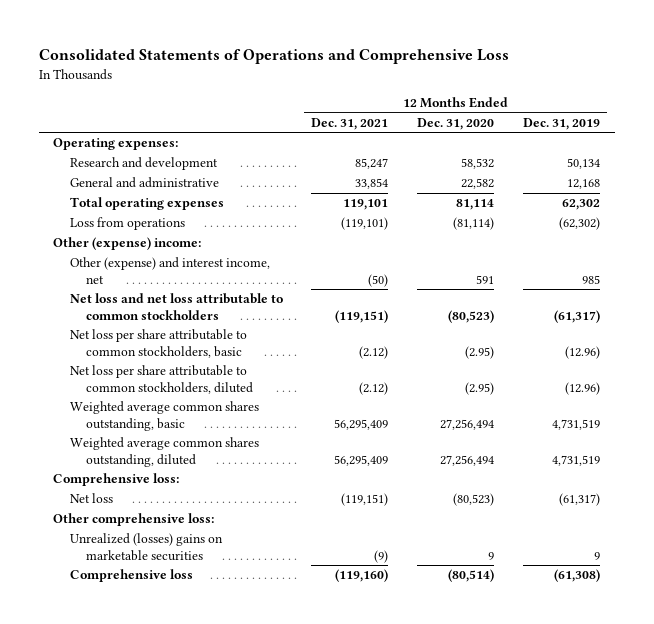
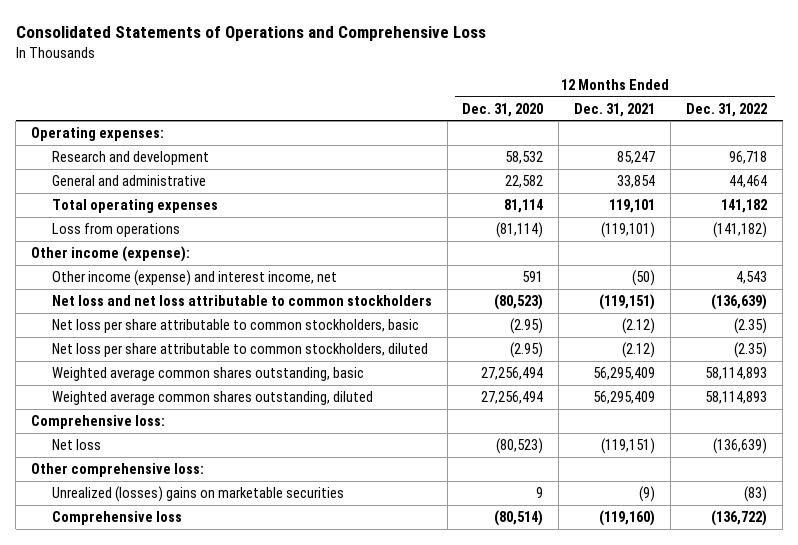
[523,117,601,130] Dec. 31, 2019 -> none
none -> [686,102,768,117] Dec. 31, 2022
[53,237,202,251] Other (expense) income: -> [31,246,191,263] Other income (expense):
[69,257,270,284] Other (expense) and interest income, net -> [51,270,337,287] Other income (expense) and interest income, net

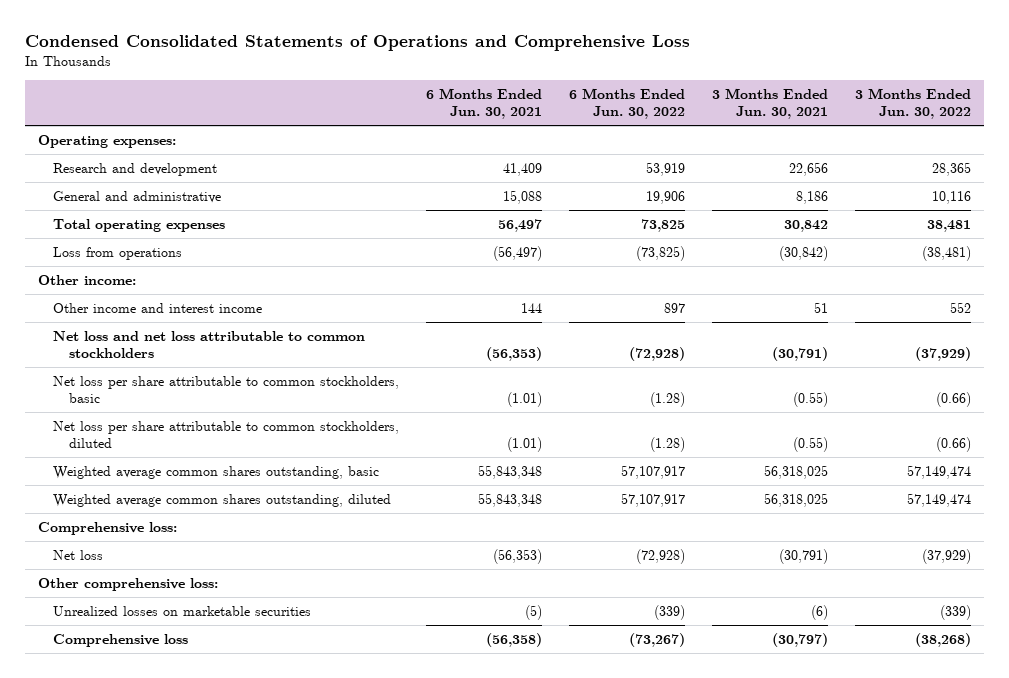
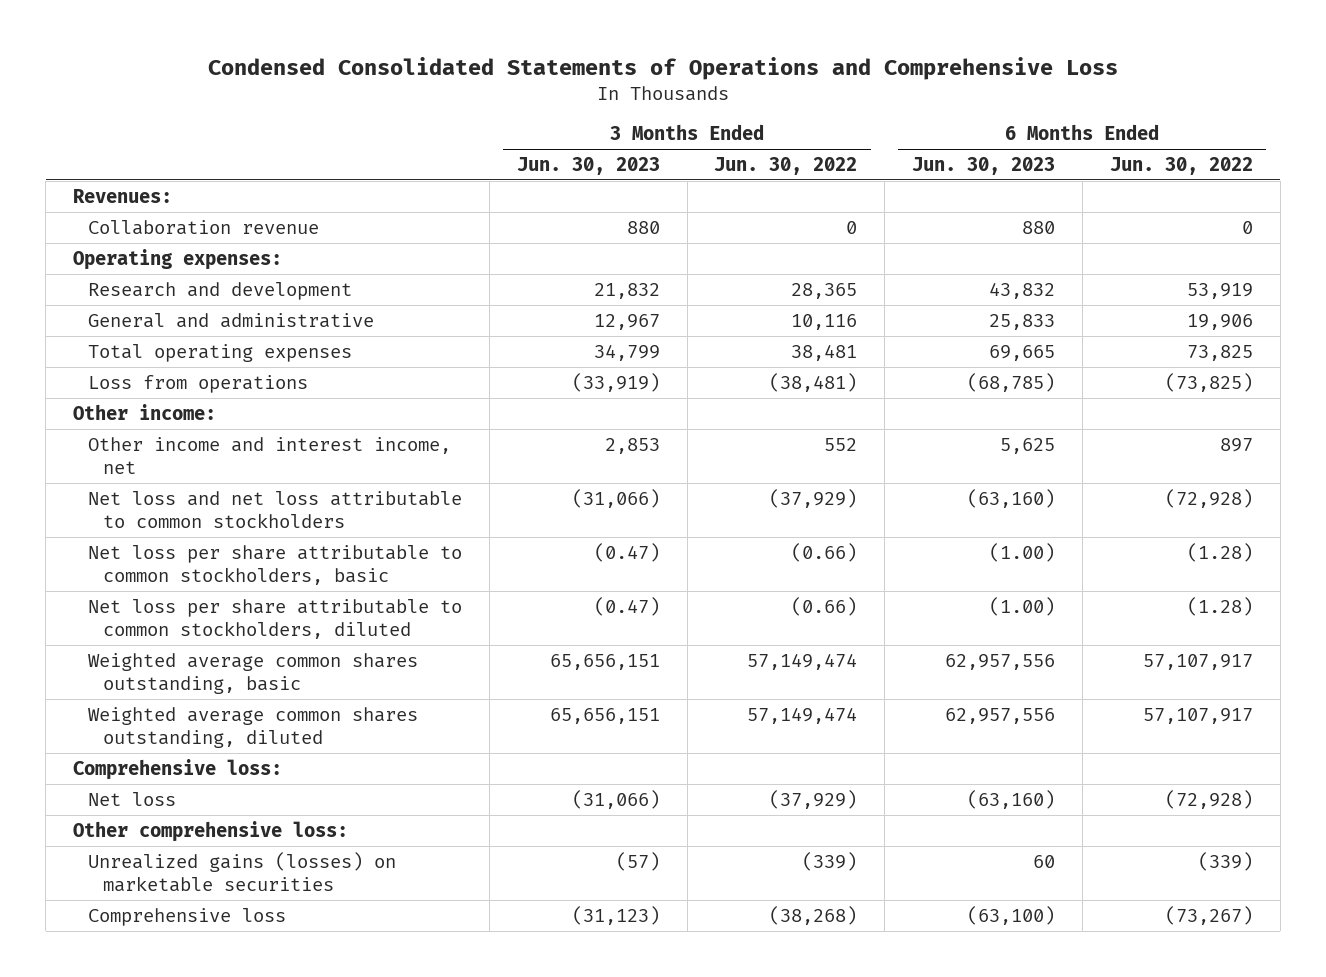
[426,88,543,120] 6 Months Ended Jun. 30, 2021 -> none
[712,88,829,120] 3 Months Ended Jun. 30, 2021 -> none
none -> [516,156,660,175] Jun. 30, 2023
none -> [912,156,1056,175] Jun. 30, 2023
none -> [73,188,173,203] Revenues:
none -> [87,219,319,235] Collaboration revenue
[53,302,263,313] Other income and interest income -> [87,436,451,474] Other income and interest income, net
[53,605,312,616] Unrealized losses on marketable securities -> [87,851,396,892] Unrealized gains (losses) on marketable securities

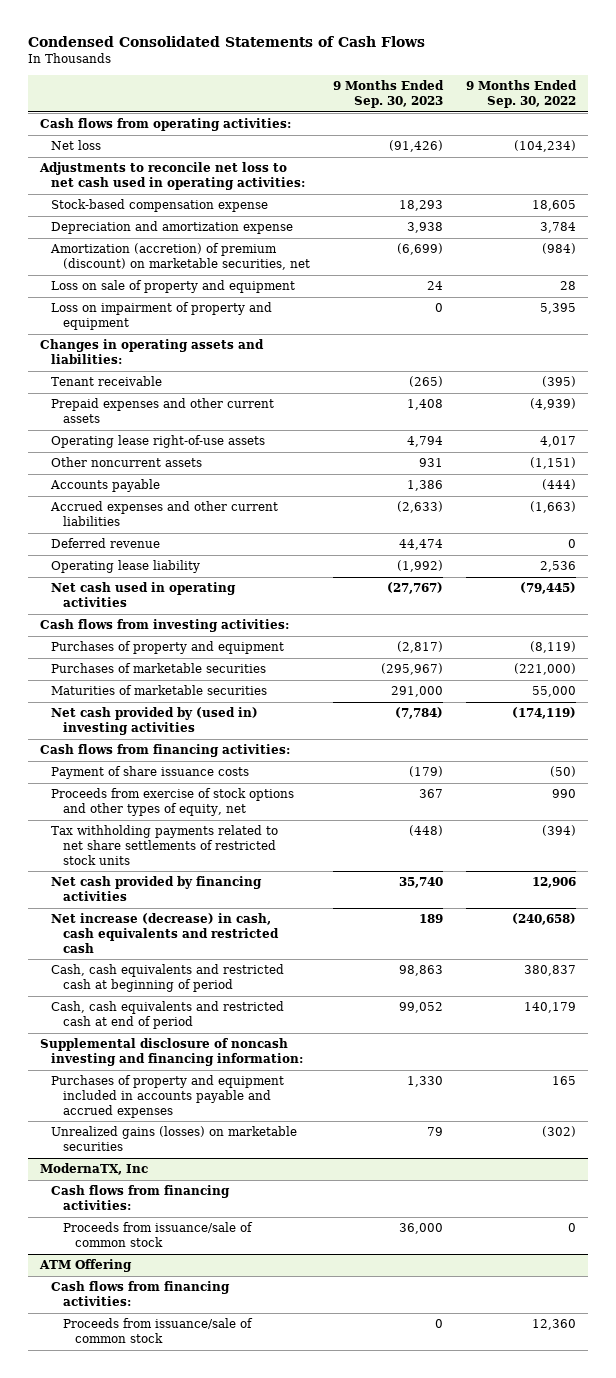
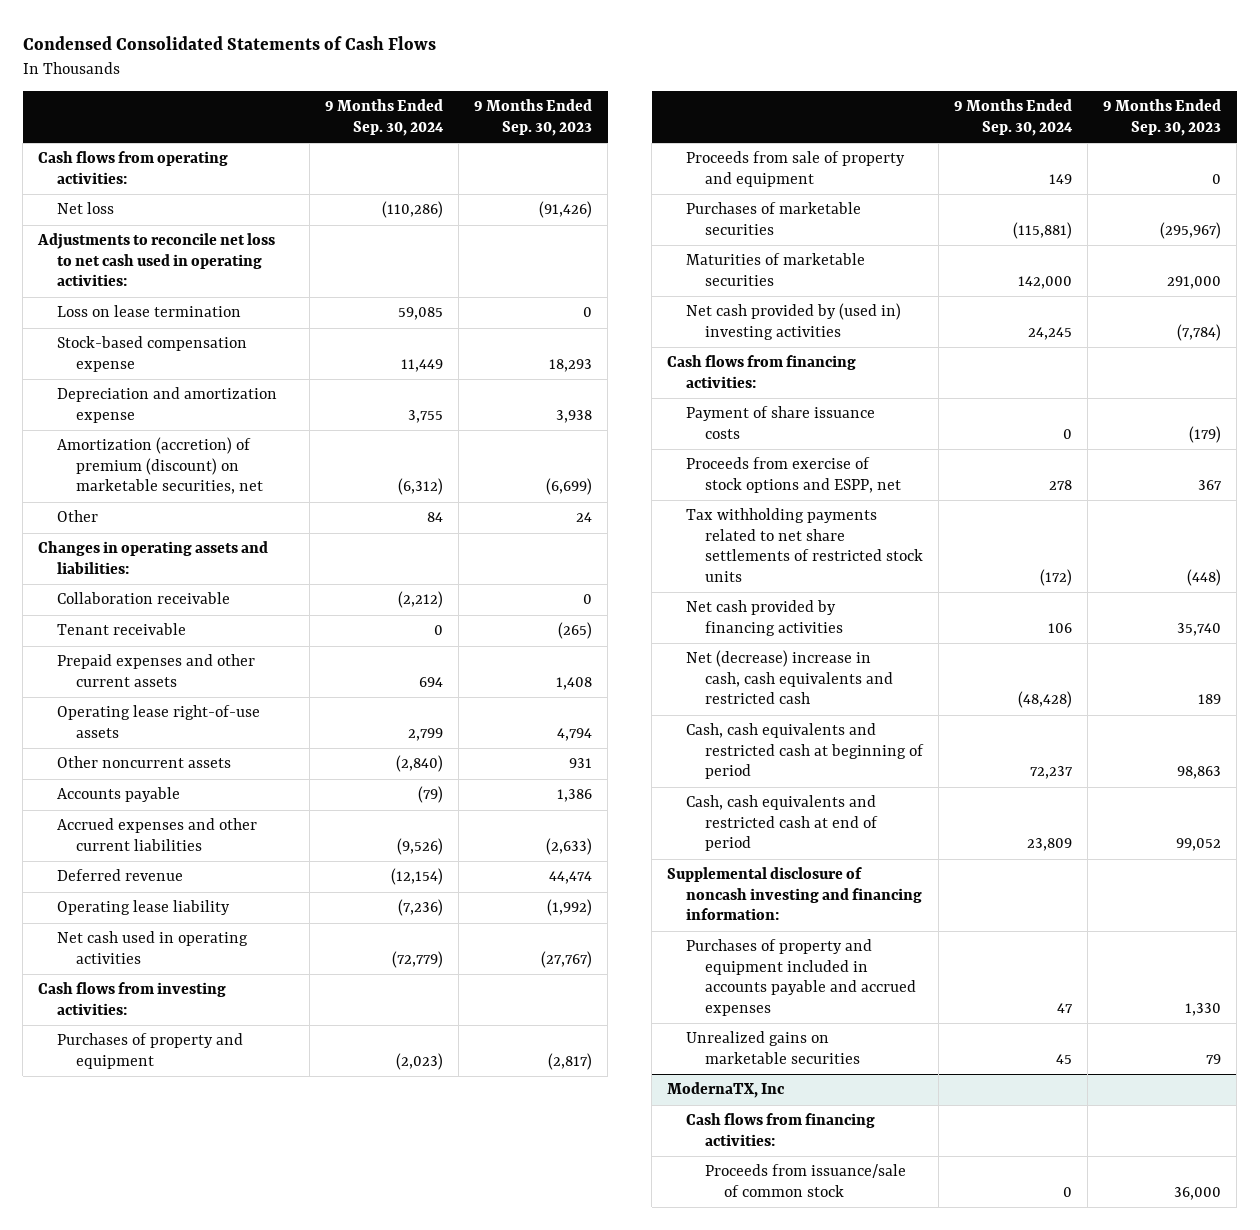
[466,80,578,109] 9 Months Ended Sep. 30, 2022 -> none
none -> [325,99,445,136] 9 Months Ended Sep. 30, 2024
none -> [57,305,242,318] Loss on lease termination
[51,280,296,294] Loss on sale of property and equipment -> none
[51,302,273,331] Loss on impairment of property and equipment -> none
none -> [57,510,99,523] Other
none -> [57,592,231,605] Collaboration receivable
none -> [686,151,906,187] Proceeds from sale of property and equipment
[51,788,295,817] Proceeds from exercise of stock options and other types of equity, net -> [686,457,902,493] Proceeds from exercise of stock options and ESPP, net
[51,913,280,953] Net increase (decrease) in cash, cash equivalents and restricted cash -> [686,650,894,705] Net (decrease) increase in cash, cash equivalents and restricted cash
[51,1126,298,1152] Unrealized gains (losses) on marketable securities -> [686,1031,861,1064] Unrealized gains on marketable securities
[38,1259,132,1273] ATM Offering -> none
[51,1281,231,1307] Cash flows from financing activities: -> none
[63,1318,254,1344] Proceeds from issuance/sale of common stock -> none

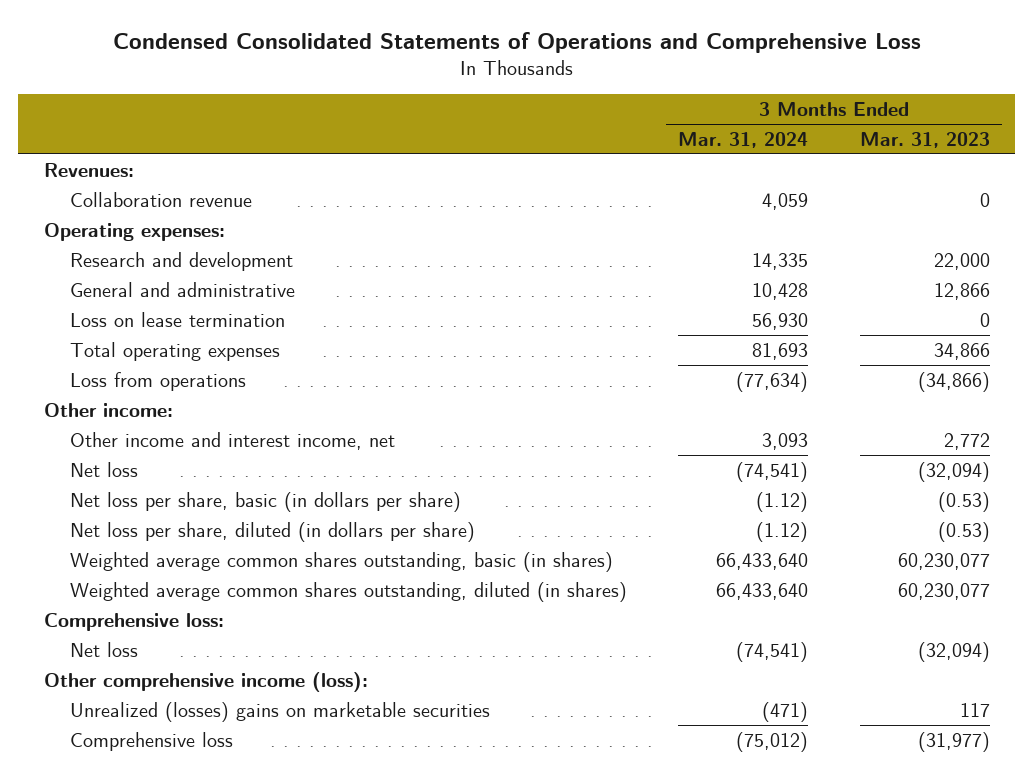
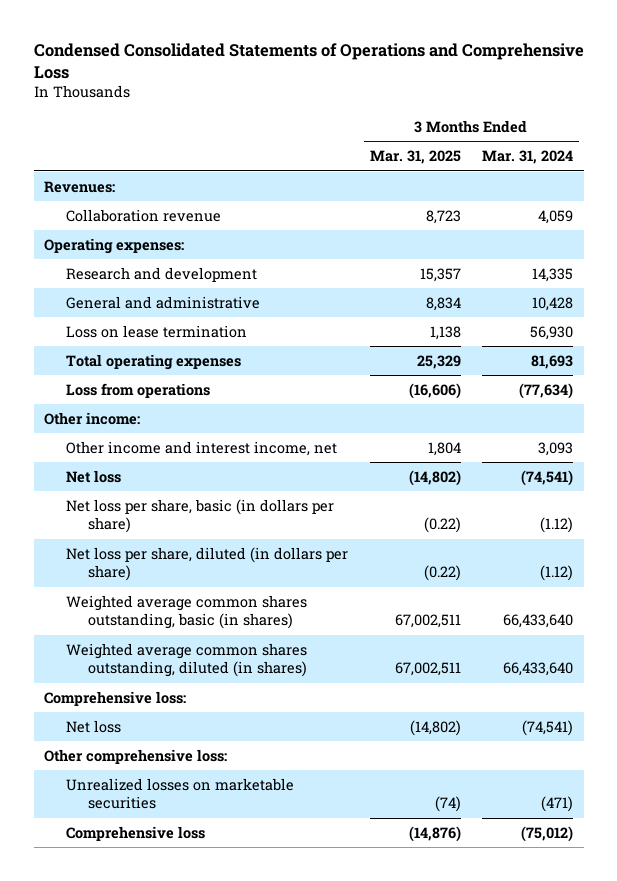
[859,131,990,148] Mar. 31, 2023 -> none
none -> [369,150,461,165] Mar. 31, 2025
[44,671,369,692] Other comprehensive income (loss): -> [44,748,228,764] Other comprehensive loss:
[70,701,491,722] Unrealized (losses) gains on marketable securities -> [66,777,295,810] Unrealized losses on marketable securities

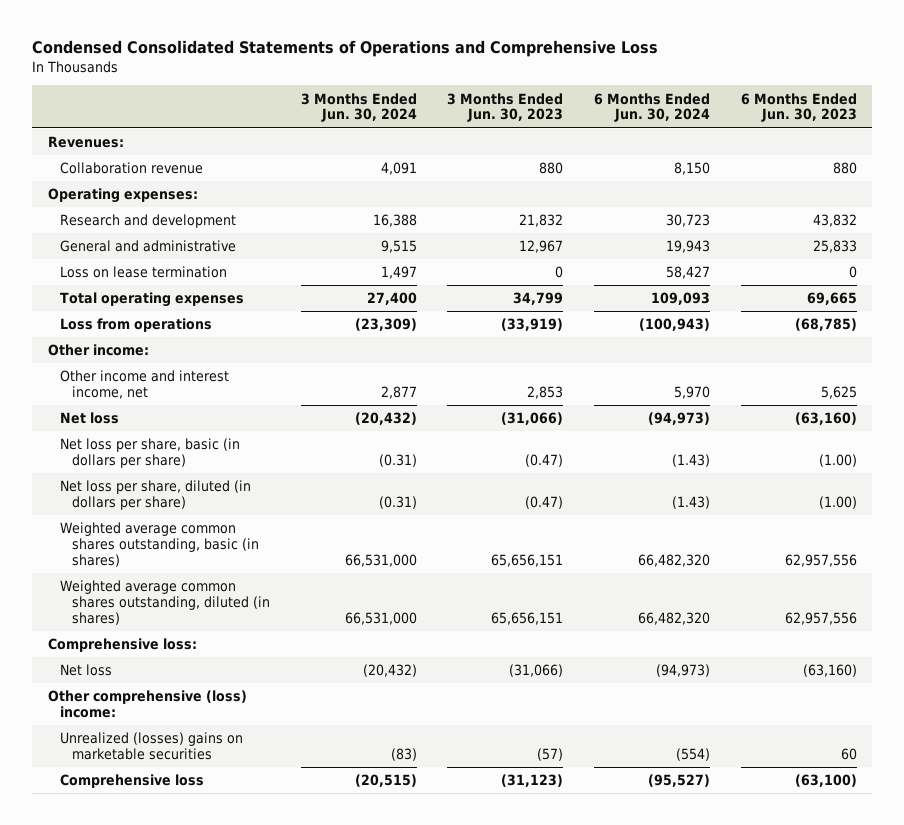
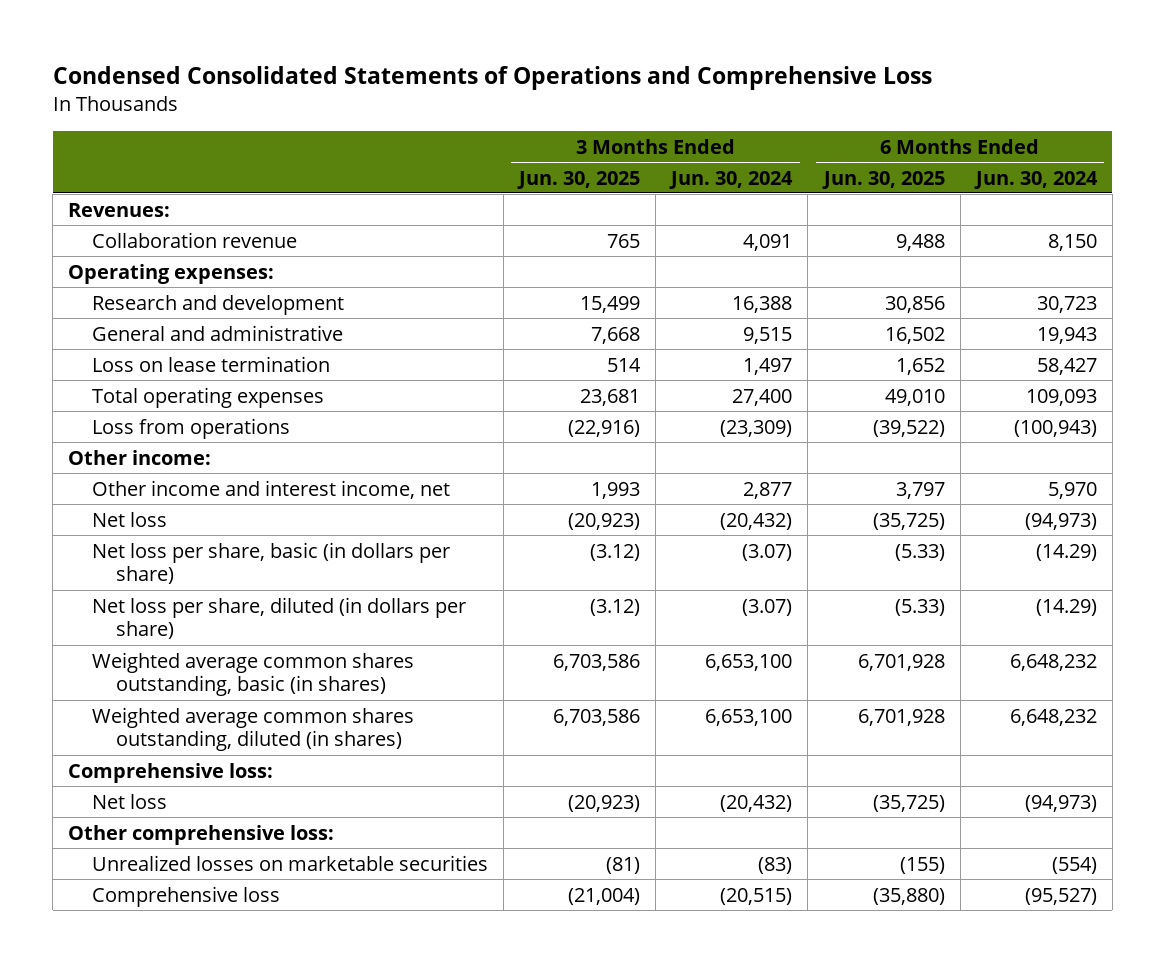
[447,92,564,123] 3 Months Ended Jun. 30, 2023 -> none
[740,92,857,123] 6 Months Ended Jun. 30, 2023 -> none
none -> [517,170,641,189] Jun. 30, 2025
none -> [821,170,945,189] Jun. 30, 2025
[378,453,417,467] (0.31) -> [742,543,793,561] (3.07)
[672,453,711,467] (1.43) -> [1035,543,1097,561] (14.29)
[378,495,417,509] (0.31) -> [742,598,793,616] (3.07)
[672,495,711,509] (1.43) -> [1035,598,1097,616] (14.29)
[344,553,417,567] 66,531,000 -> [705,653,793,671] 6,653,100
[638,553,711,567] 66,482,320 -> [1009,653,1097,671] 6,648,232
[344,611,417,625] 66,531,000 -> [705,708,793,726] 6,653,100
[638,611,711,625] 66,482,320 -> [1009,708,1097,726] 6,648,232
[47,690,247,718] Other comprehensive (loss) income: -> [68,824,335,845] Other comprehensive loss:
[59,732,243,760] Unrealized (losses) gains on marketable securities -> [92,854,489,871] Unrealized losses on marketable securities

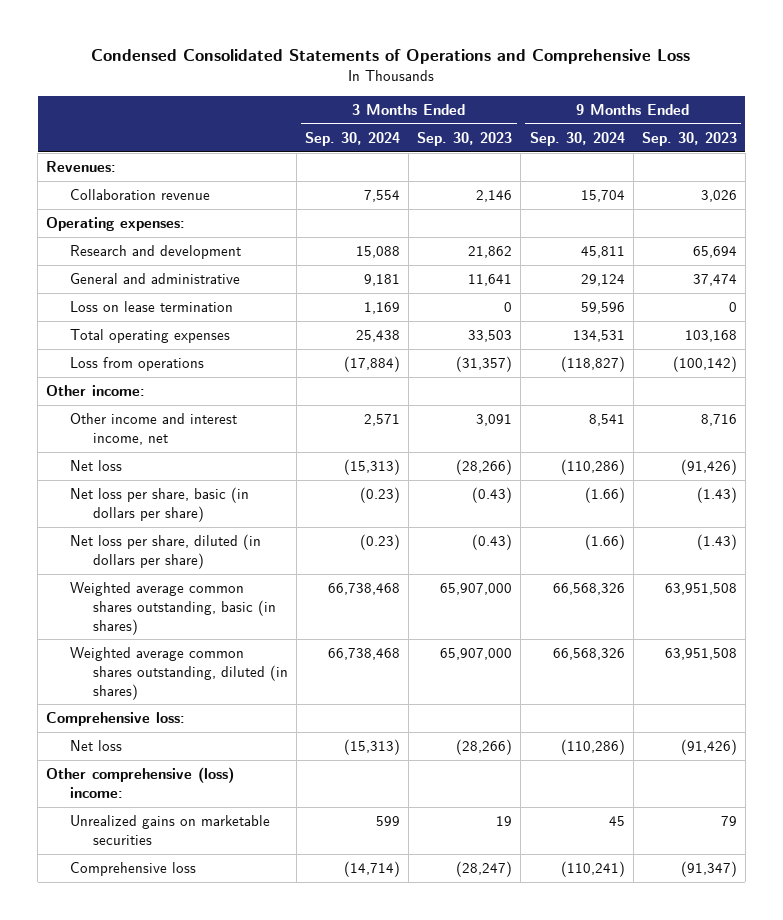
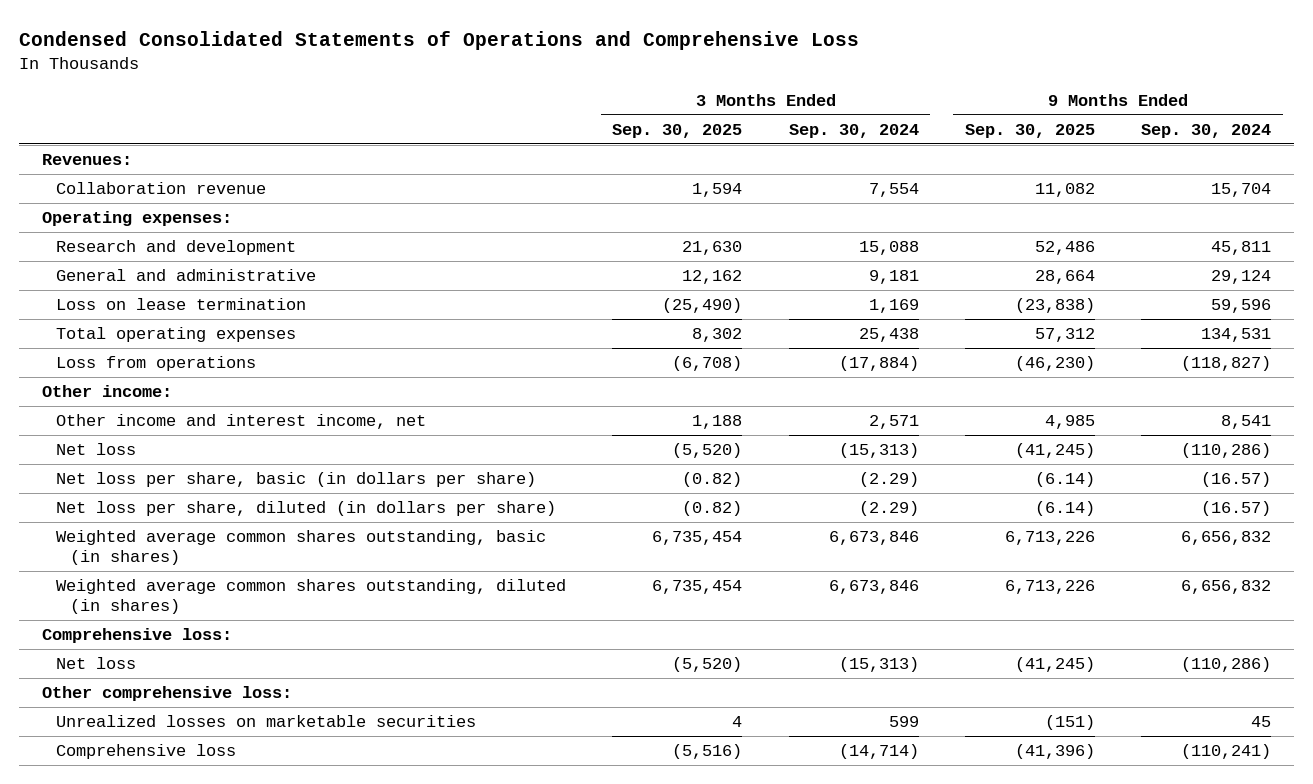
[417,132,513,147] Sep. 30, 2023 -> none
[641,132,737,147] Sep. 30, 2023 -> none
none -> [612,123,743,138] Sep. 30, 2025
none -> [964,123,1095,138] Sep. 30, 2025
[360,487,401,504] (0.23) -> [858,472,919,488] (2.29)
[584,487,625,504] (1.66) -> [1201,472,1272,488] (16.57)
[360,534,401,551] (0.23) -> [858,501,919,517] (2.29)
[584,534,625,551] (1.66) -> [1201,501,1272,517] (16.57)
[328,583,401,596] 66,738,468 -> [828,531,919,546] 6,673,846
[552,583,625,596] 66,568,326 -> [1181,531,1272,546] 6,656,832
[328,648,401,661] 66,738,468 -> [828,580,919,595] 6,673,846
[552,648,625,661] 66,568,326 -> [1181,580,1272,595] 6,656,832
[46,767,235,798] Other comprehensive (loss) income: -> [42,686,293,702] Other comprehensive loss:
[69,815,270,845] Unrealized gains on marketable securities -> [56,715,477,728] Unrealized losses on marketable securities

